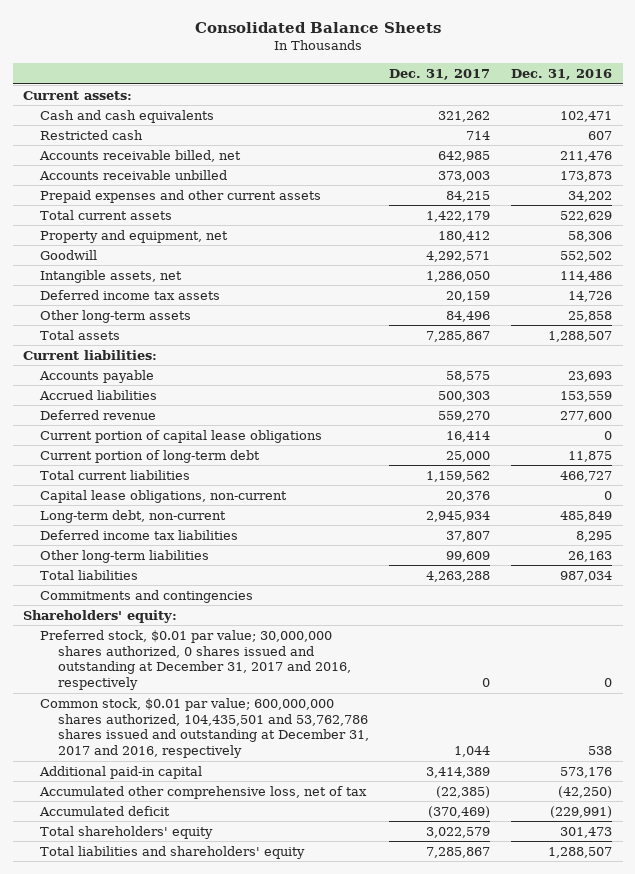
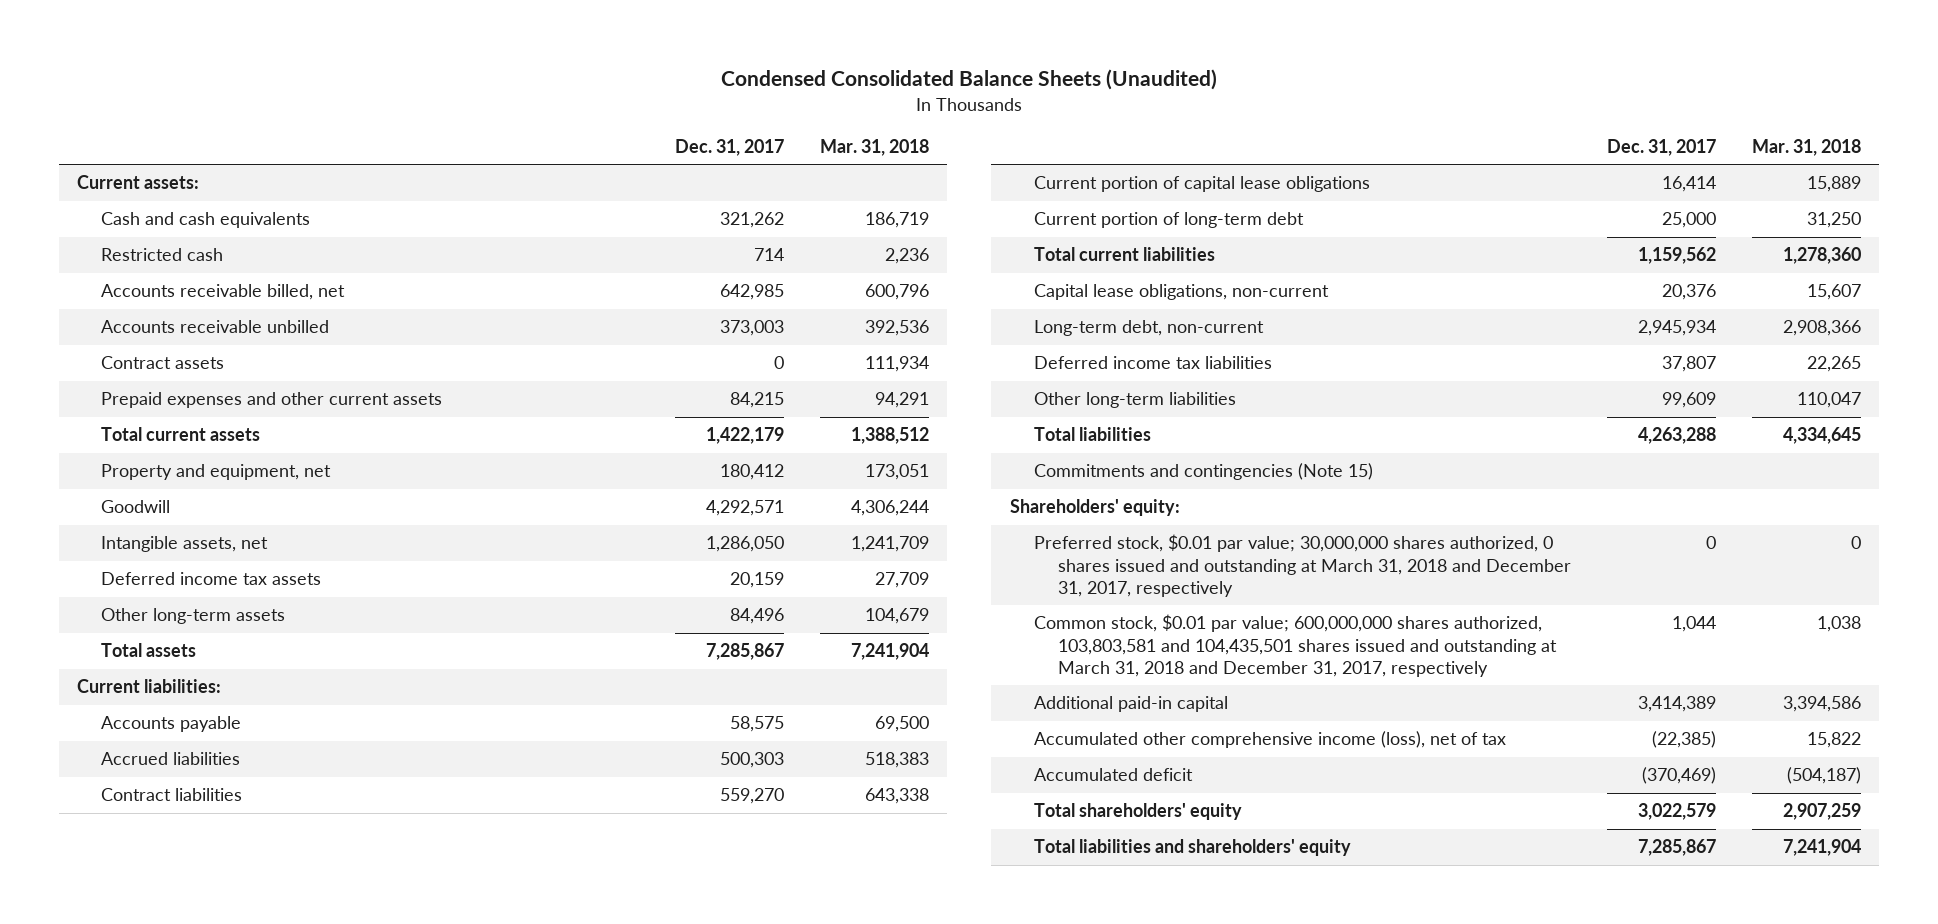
[194,21,441,33] Consolidated Balance Sheets -> [721,69,1218,91] Condensed Consolidated Balance Sheets (Unaudited)
[511,69,613,81] Dec. 31, 2016 -> none
none -> [819,138,929,156] Mar. 31, 2018
none -> [101,356,225,370] Contract assets
[40,409,157,420] Deferred revenue -> [101,788,243,802] Contract liabilities
[40,589,254,603] Commitments and contingencies -> [1033,463,1373,481] Commitments and contingencies (Note 15)
[40,629,351,691] Preferred stock, $0.01 par value; 30,000,000 shares authorized, 0 shares issued and outstanding at December 31, 2017 and 2016, respectively -> [1033,534,1571,597] Preferred stock, $0.01 par value; 30,000,000 shares authorized, 0 shares issued and outstanding at March 31, 2018 and December 31, 2017, respectively
[40,697,369,759] Common stock, $0.01 par value; 600,000,000 shares authorized, 104,435,501 and 53,762,786 shares issued and outstanding at December 31, 2017 and 2016, respectively -> [1033,614,1557,677] Common stock, $0.01 par value; 600,000,000 shares authorized, 103,803,581 and 104,435,501 shares issued and outstanding at March 31, 2018 and December 31, 2017, respectively
[39,785,368,799] Accumulated other comprehensive loss, net of tax -> [1033,731,1506,749] Accumulated other comprehensive income (loss), net of tax

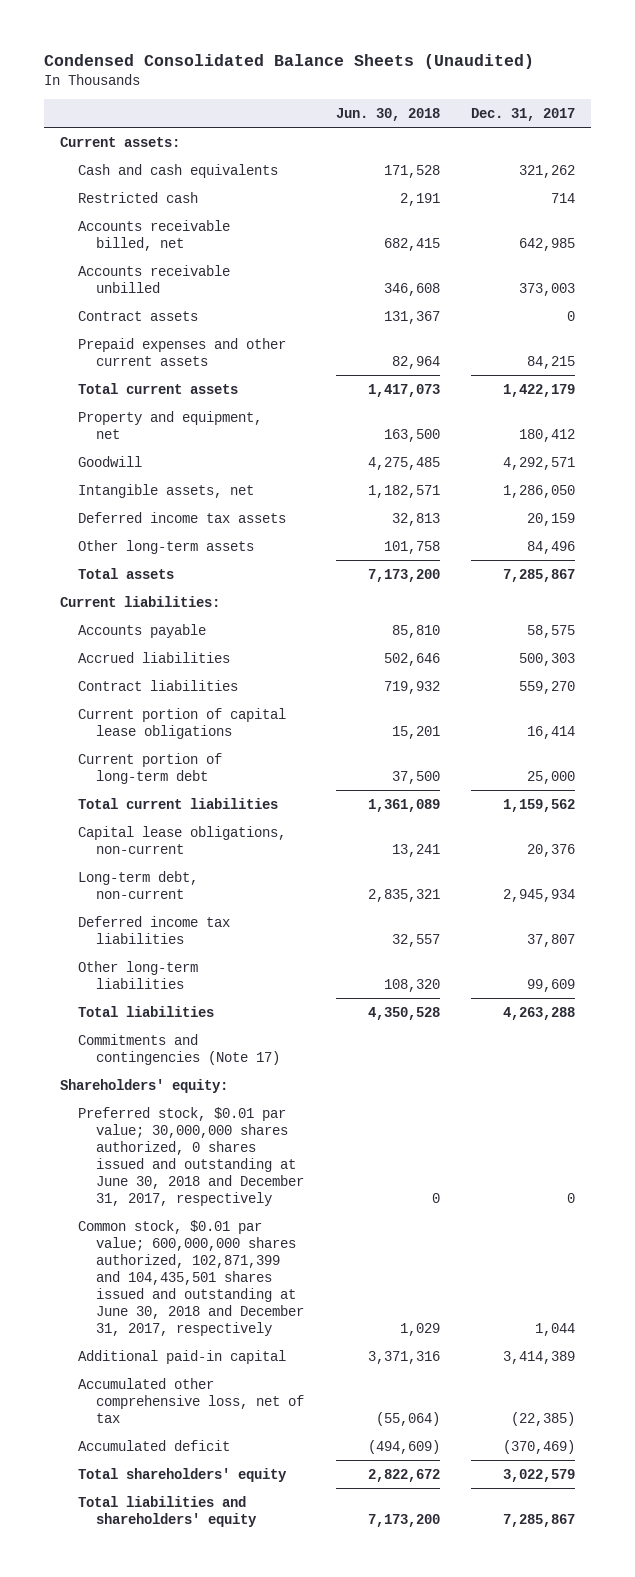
[819,138,929,156] Mar. 31, 2018 -> none
none -> [335,107,440,121] Jun. 30, 2018
[1033,463,1373,481] Commitments and contingencies (Note 15) -> [77,1033,280,1065] Commitments and contingencies (Note 17)
[1033,534,1571,597] Preferred stock, $0.01 par value; 30,000,000 shares authorized, 0 shares issued and outstanding at March 31, 2018 and December 31, 2017, respectively -> [77,1106,304,1207] Preferred stock, $0.01 par value; 30,000,000 shares authorized, 0 shares issued and outstanding at June 30, 2018 and December 31, 2017, respectively
[1033,614,1557,677] Common stock, $0.01 par value; 600,000,000 shares authorized, 103,803,581 and 104,435,501 shares issued and outstanding at March 31, 2018 and December 31, 2017, respectively -> [77,1219,304,1337] Common stock, $0.01 par value; 600,000,000 shares authorized, 102,871,399 and 104,435,501 shares issued and outstanding at June 30, 2018 and December 31, 2017, respectively
[1033,731,1506,749] Accumulated other comprehensive income (loss), net of tax -> [77,1377,304,1423] Accumulated other comprehensive loss, net of tax

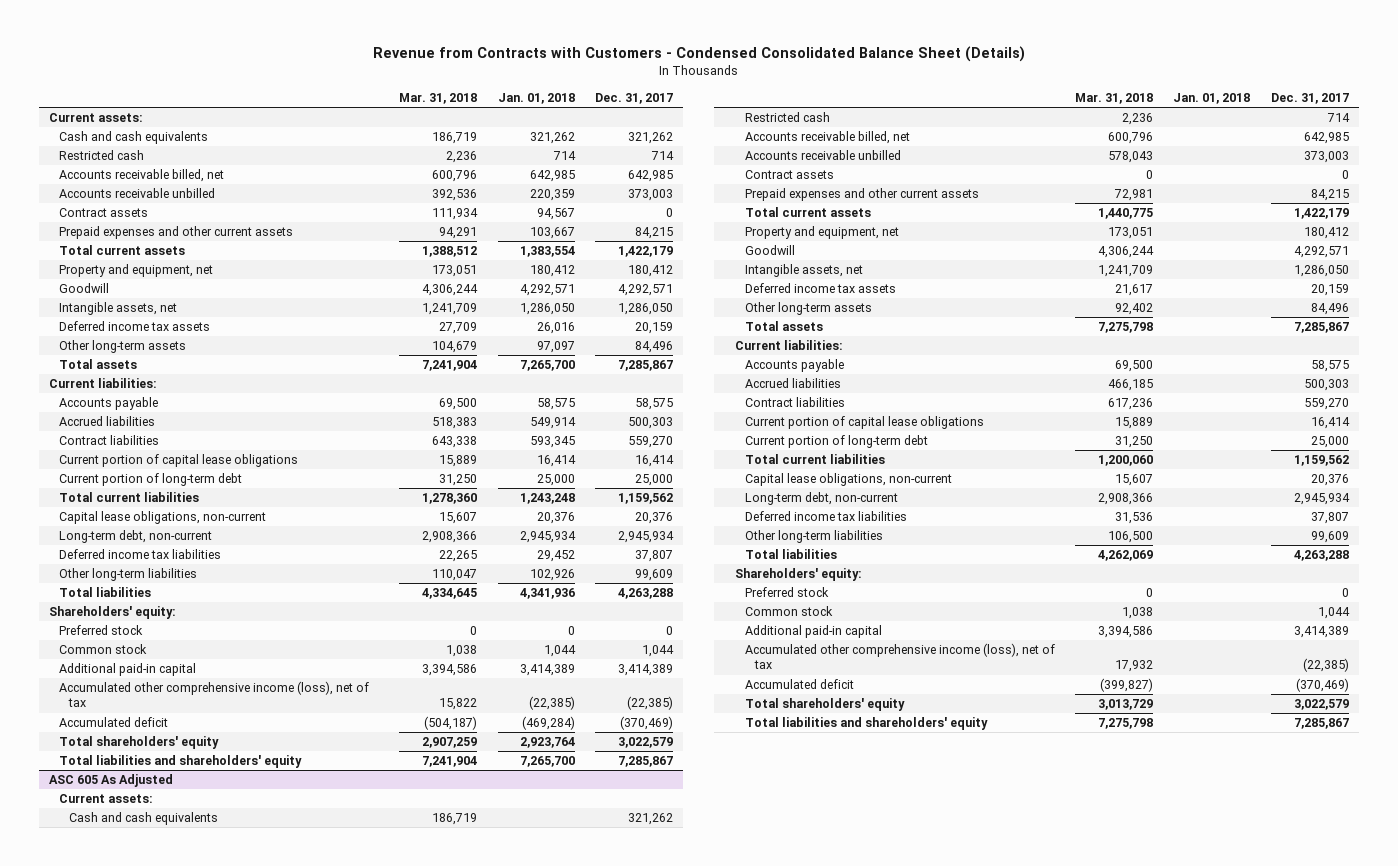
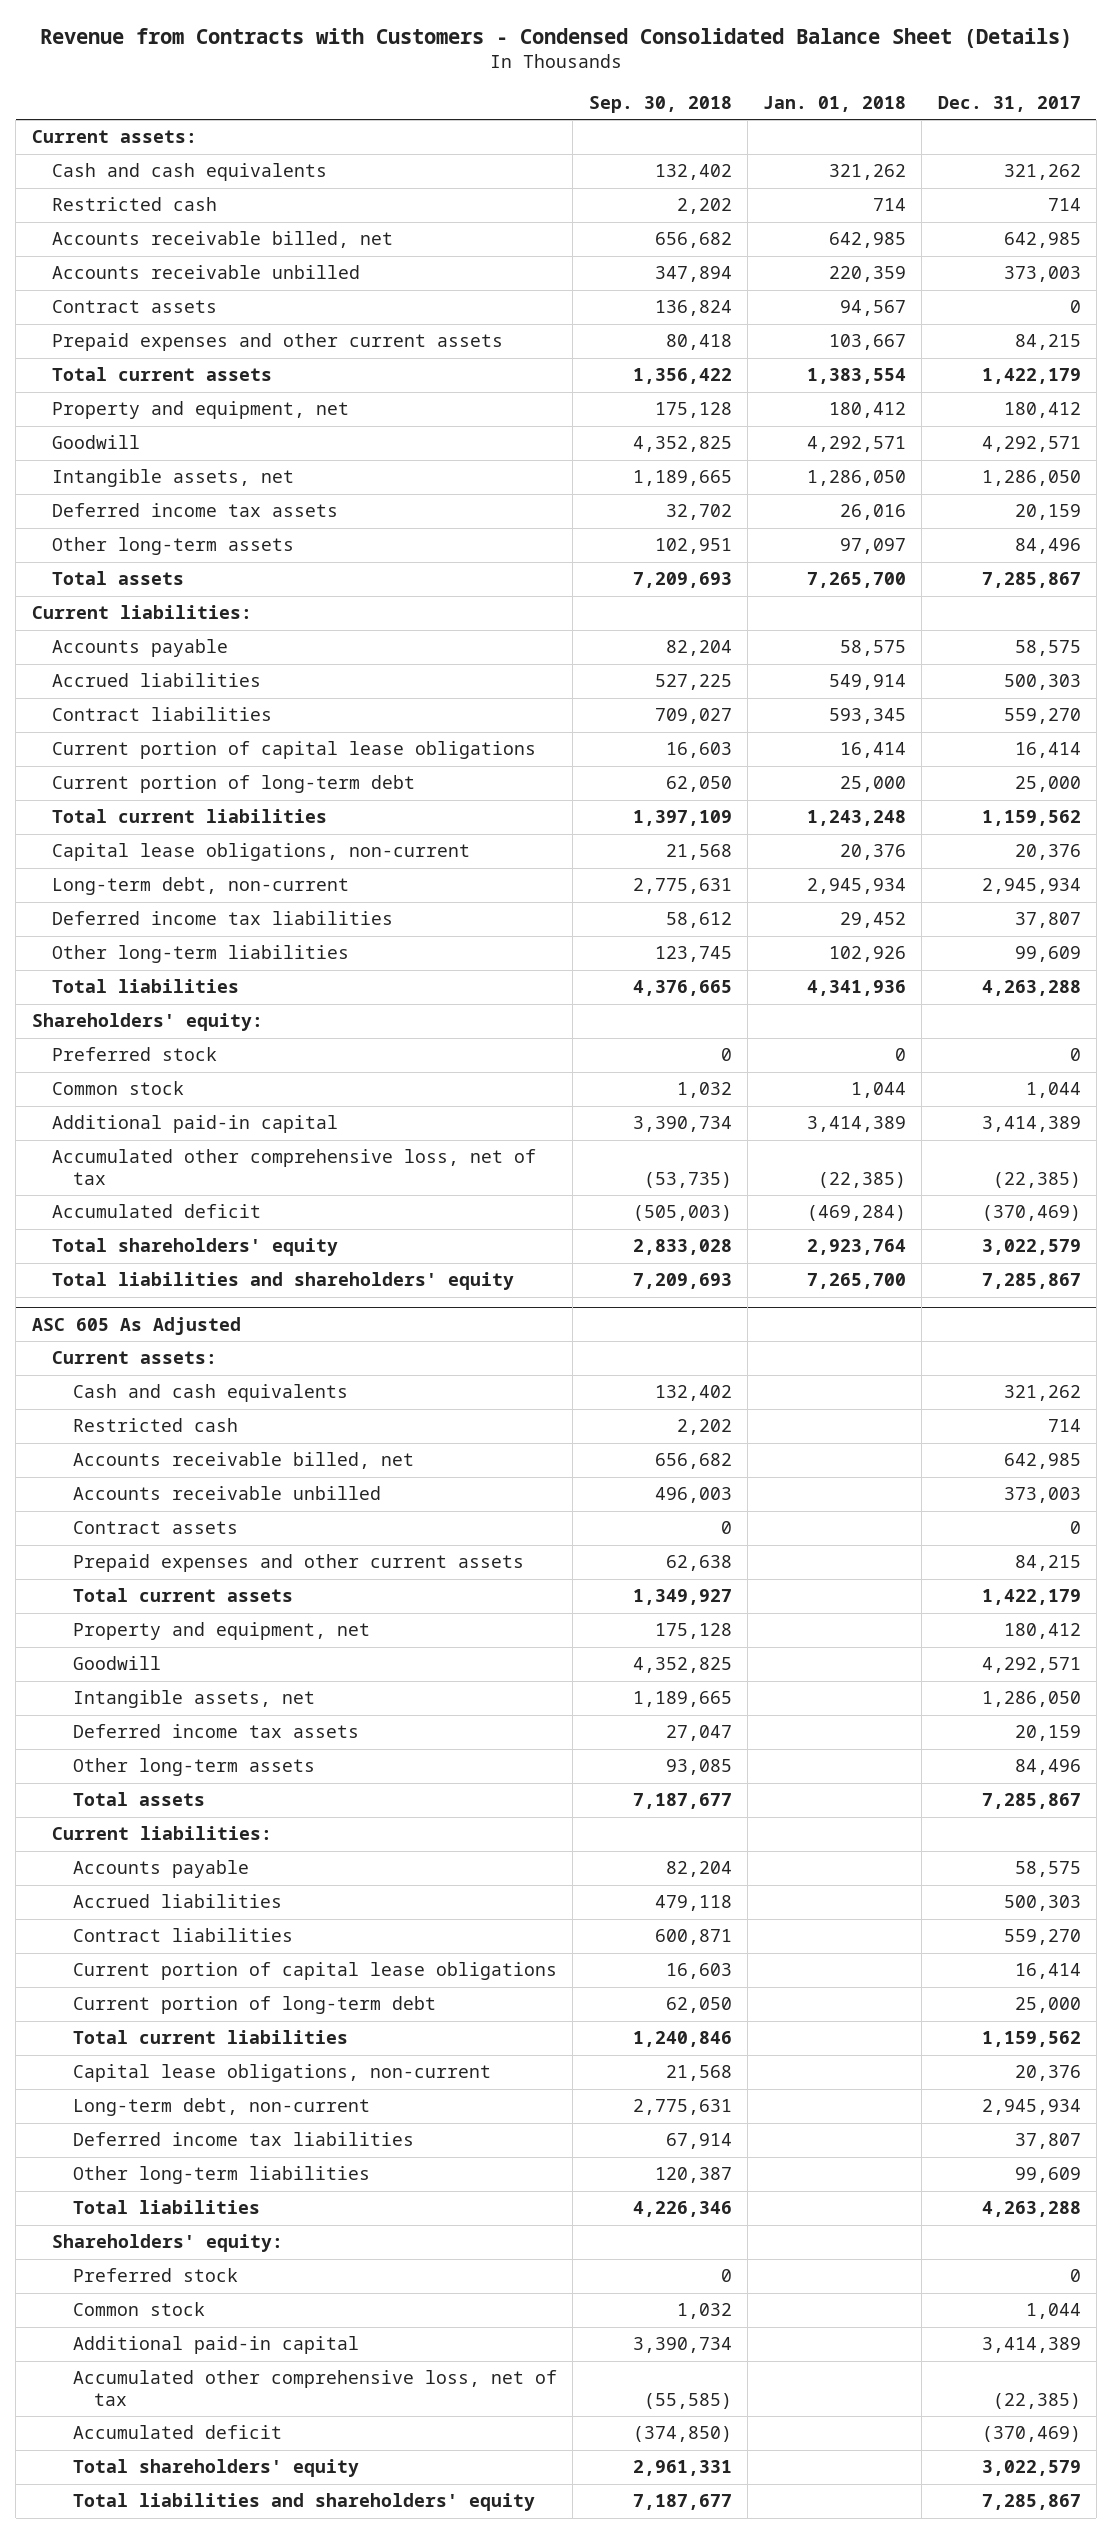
[399,92,478,104] Mar. 31, 2018 -> none
none -> [588,95,732,113] Sep. 30, 2018
[59,681,370,708] Accumulated other comprehensive income (loss), net of tax -> [52,1149,537,1185] Accumulated other comprehensive loss, net of tax
[744,643,1055,670] Accumulated other comprehensive income (loss), net of tax -> [73,2370,558,2406] Accumulated other comprehensive loss, net of tax

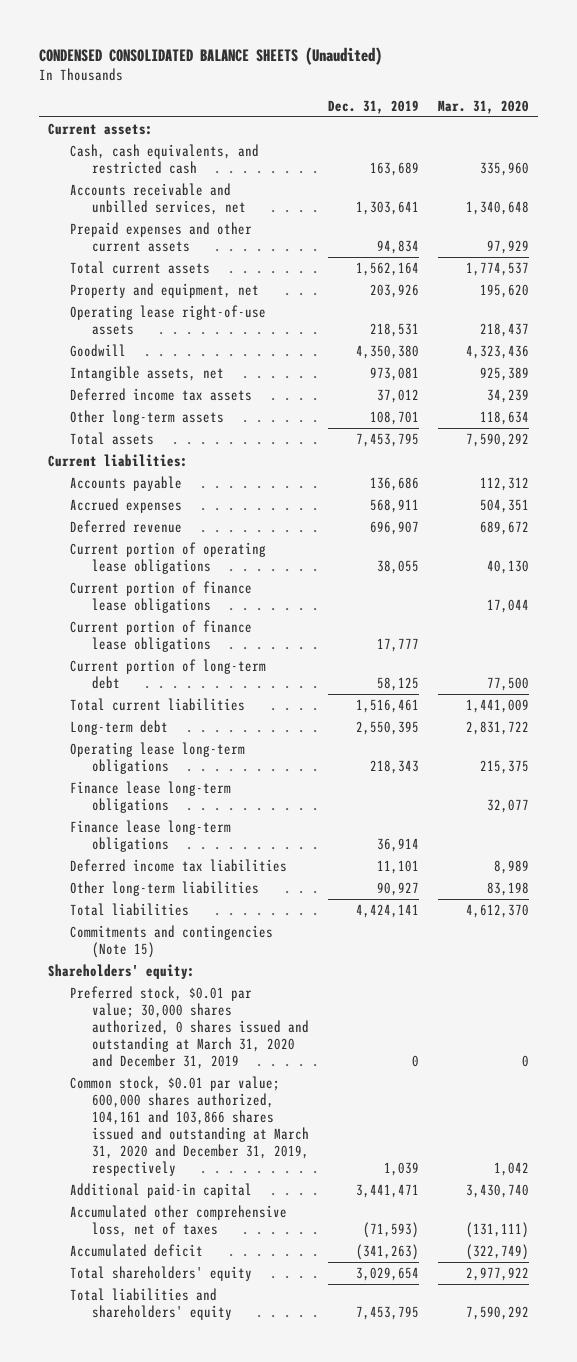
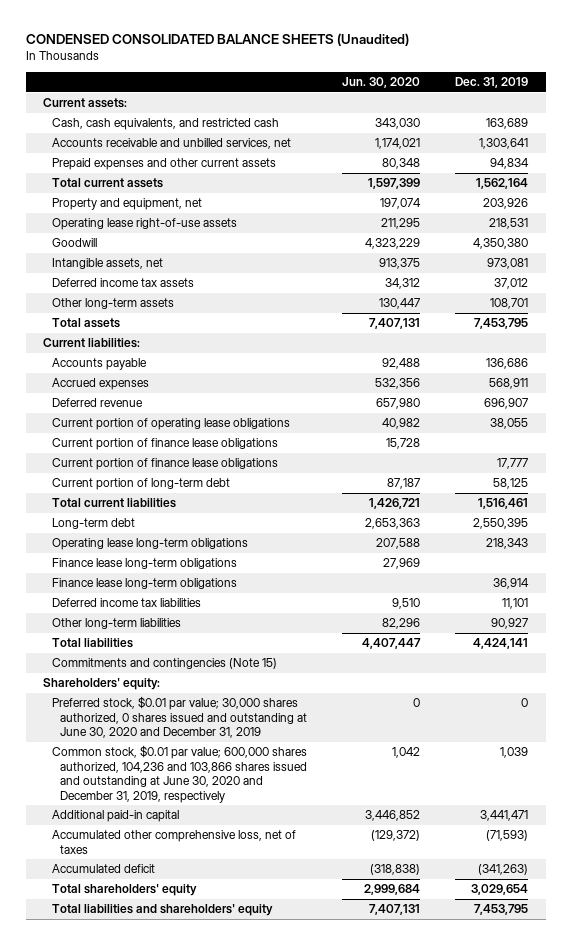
[438,99,530,114] Mar. 31, 2020 -> none
none -> [342,77,421,89] Jun. 30, 2020
[70,986,310,1069] Preferred stock, $0.01 par value; 30,000 shares authorized, 0 shares issued and outstanding at March 31, 2020 and December 31, 2019 -> [51,696,308,739] Preferred stock, $0.01 par value; 30,000 shares authorized, 0 shares issued and outstanding at June 30, 2020 and December 31, 2019
[70,1076,310,1176] Common stock, $0.01 par value; 600,000 shares authorized, 104,161 and 103,866 shares issued and outstanding at March 31, 2020 and December 31, 2019, respectively -> [51,745,308,803] Common stock, $0.01 par value; 600,000 shares authorized, 104,236 and 103,866 shares issued and outstanding at June 30, 2020 and December 31, 2019, respectively

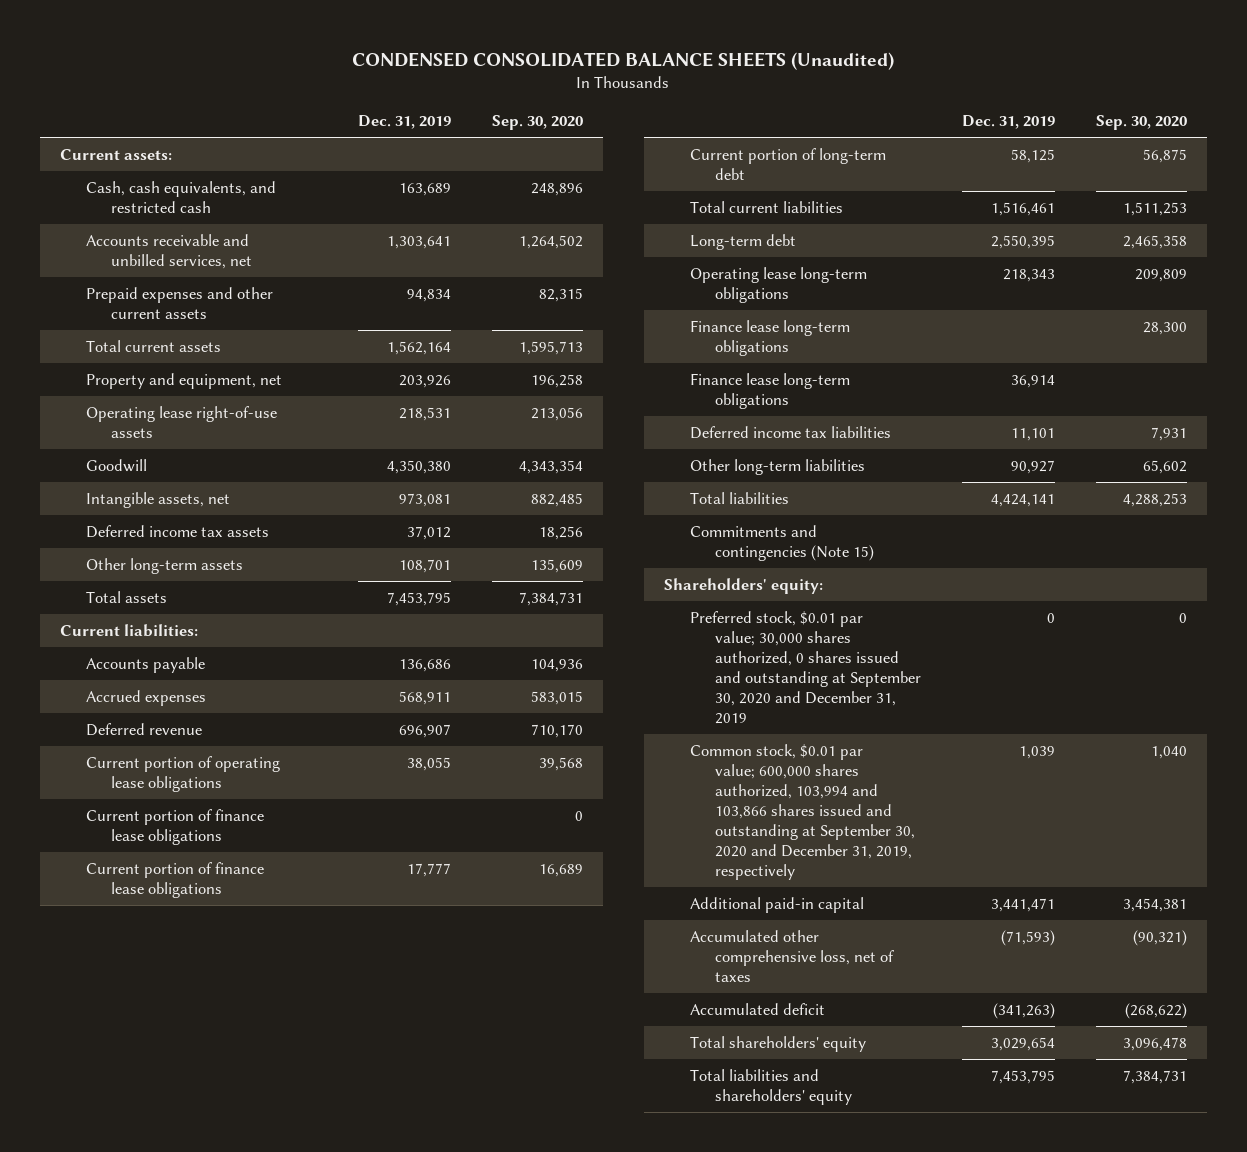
[342,77,421,89] Jun. 30, 2020 -> none
none -> [491,115,583,131] Sep. 30, 2020
[51,696,308,739] Preferred stock, $0.01 par value; 30,000 shares authorized, 0 shares issued and outstanding at June 30, 2020 and December 31, 2019 -> [689,610,922,725] Preferred stock, $0.01 par value; 30,000 shares authorized, 0 shares issued and outstanding at September 30, 2020 and December 31, 2019
[51,745,308,803] Common stock, $0.01 par value; 600,000 shares authorized, 104,236 and 103,866 shares issued and outstanding at June 30, 2020 and December 31, 2019, respectively -> [689,743,916,881] Common stock, $0.01 par value; 600,000 shares authorized, 103,994 and 103,866 shares issued and outstanding at September 30, 2020 and December 31, 2019, respectively

